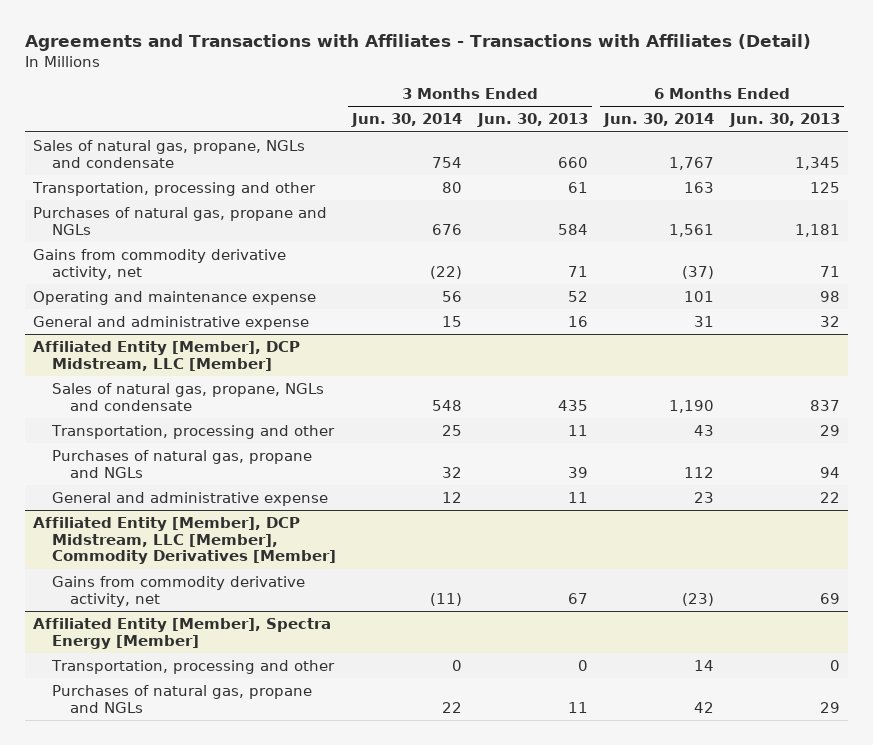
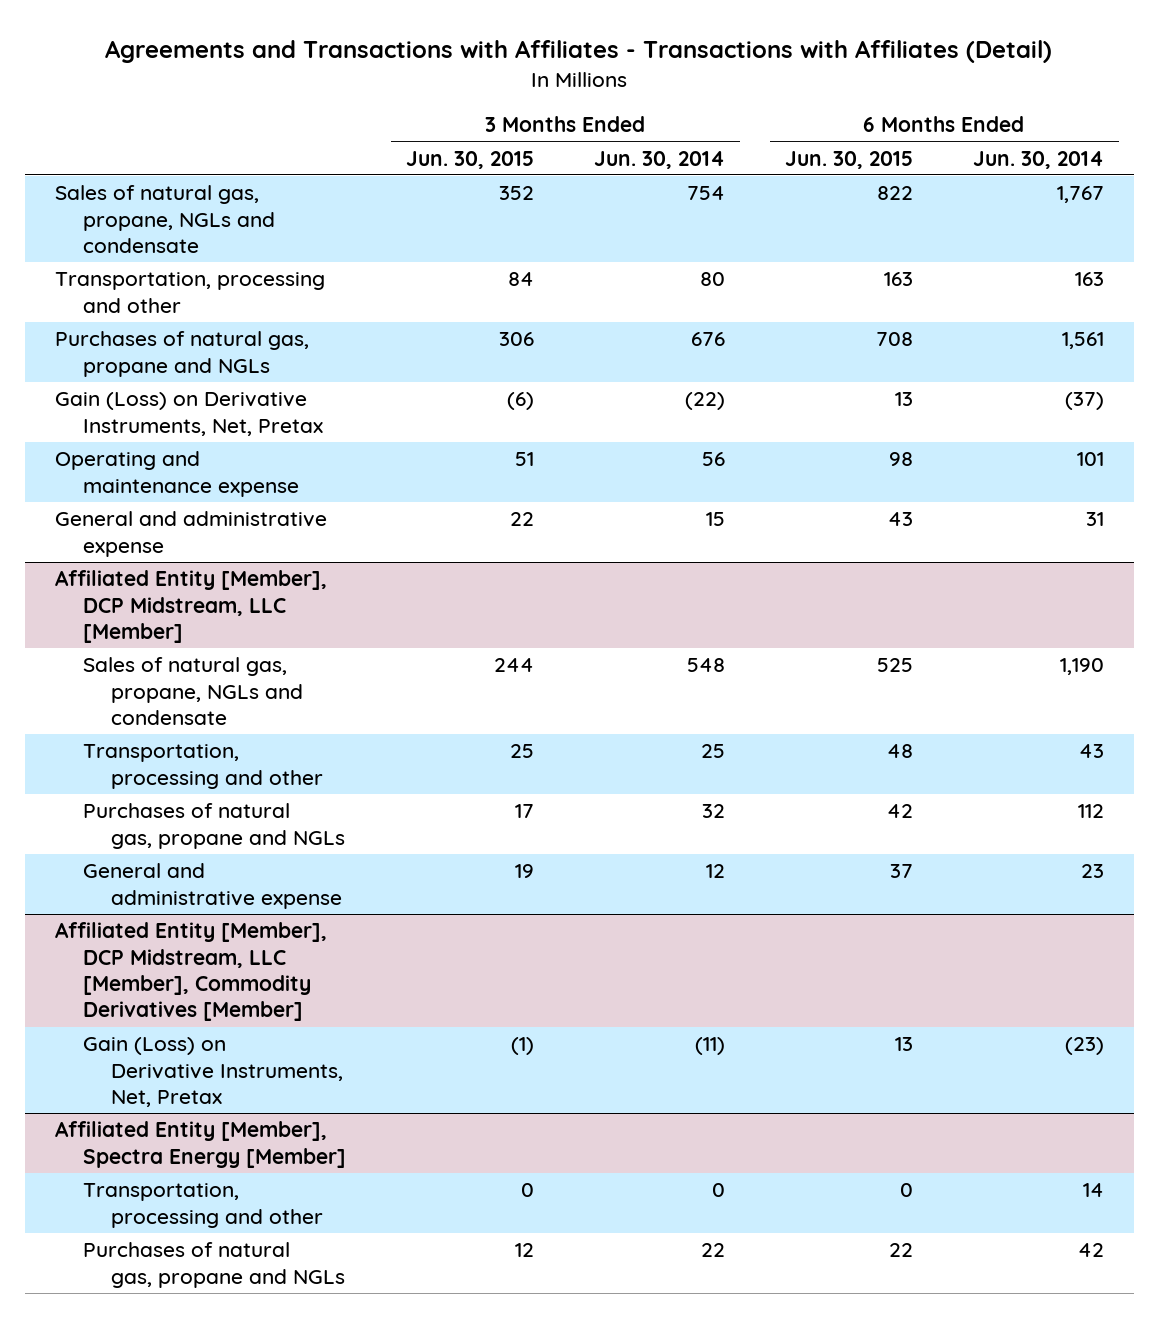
[476,113,588,128] Jun. 30, 2013 -> none
[729,113,841,128] Jun. 30, 2013 -> none
none -> [405,150,534,169] Jun. 30, 2015
none -> [784,150,913,169] Jun. 30, 2015
[33,248,287,280] Gains from commodity derivative activity, net -> [55,392,324,436] Gain (Loss) on Derivative Instruments, Net, Pretax
[51,575,305,607] Gains from commodity derivative activity, net -> [83,1037,343,1107] Gain (Loss) on Derivative Instruments, Net, Pretax

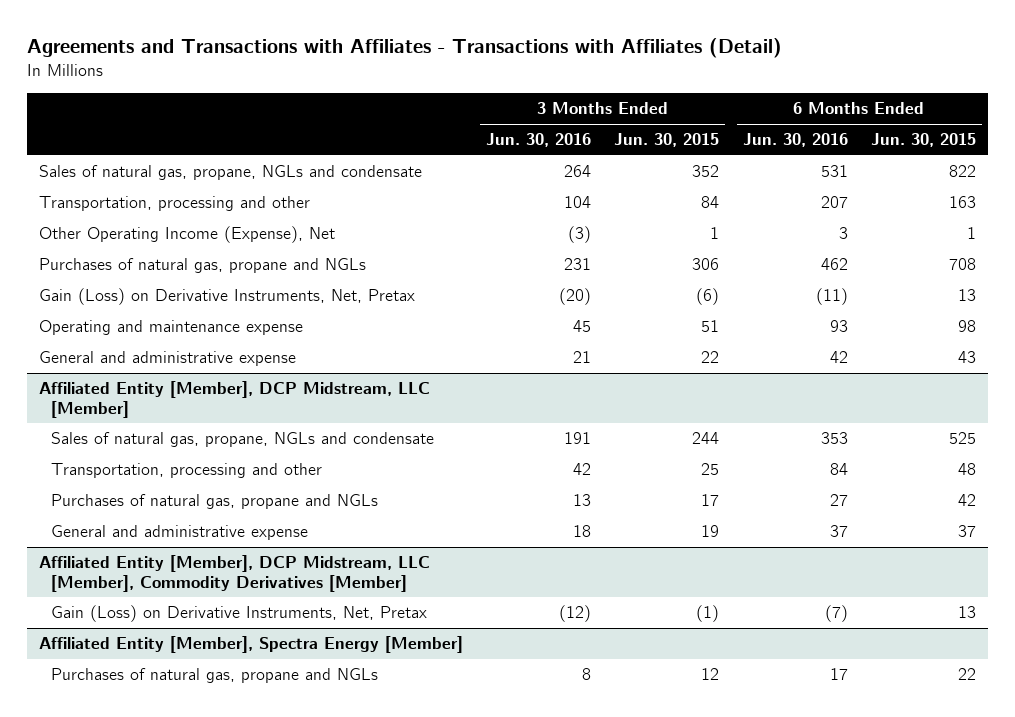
[593,150,725,169] Jun. 30, 2014 -> none
[972,150,1104,169] Jun. 30, 2014 -> none
none -> [486,133,592,148] Jun. 30, 2016
none -> [742,133,848,148] Jun. 30, 2016
none -> [38,226,335,244] Other Operating Income (Expense), Net
[83,1183,323,1228] Transportation, processing and other -> none

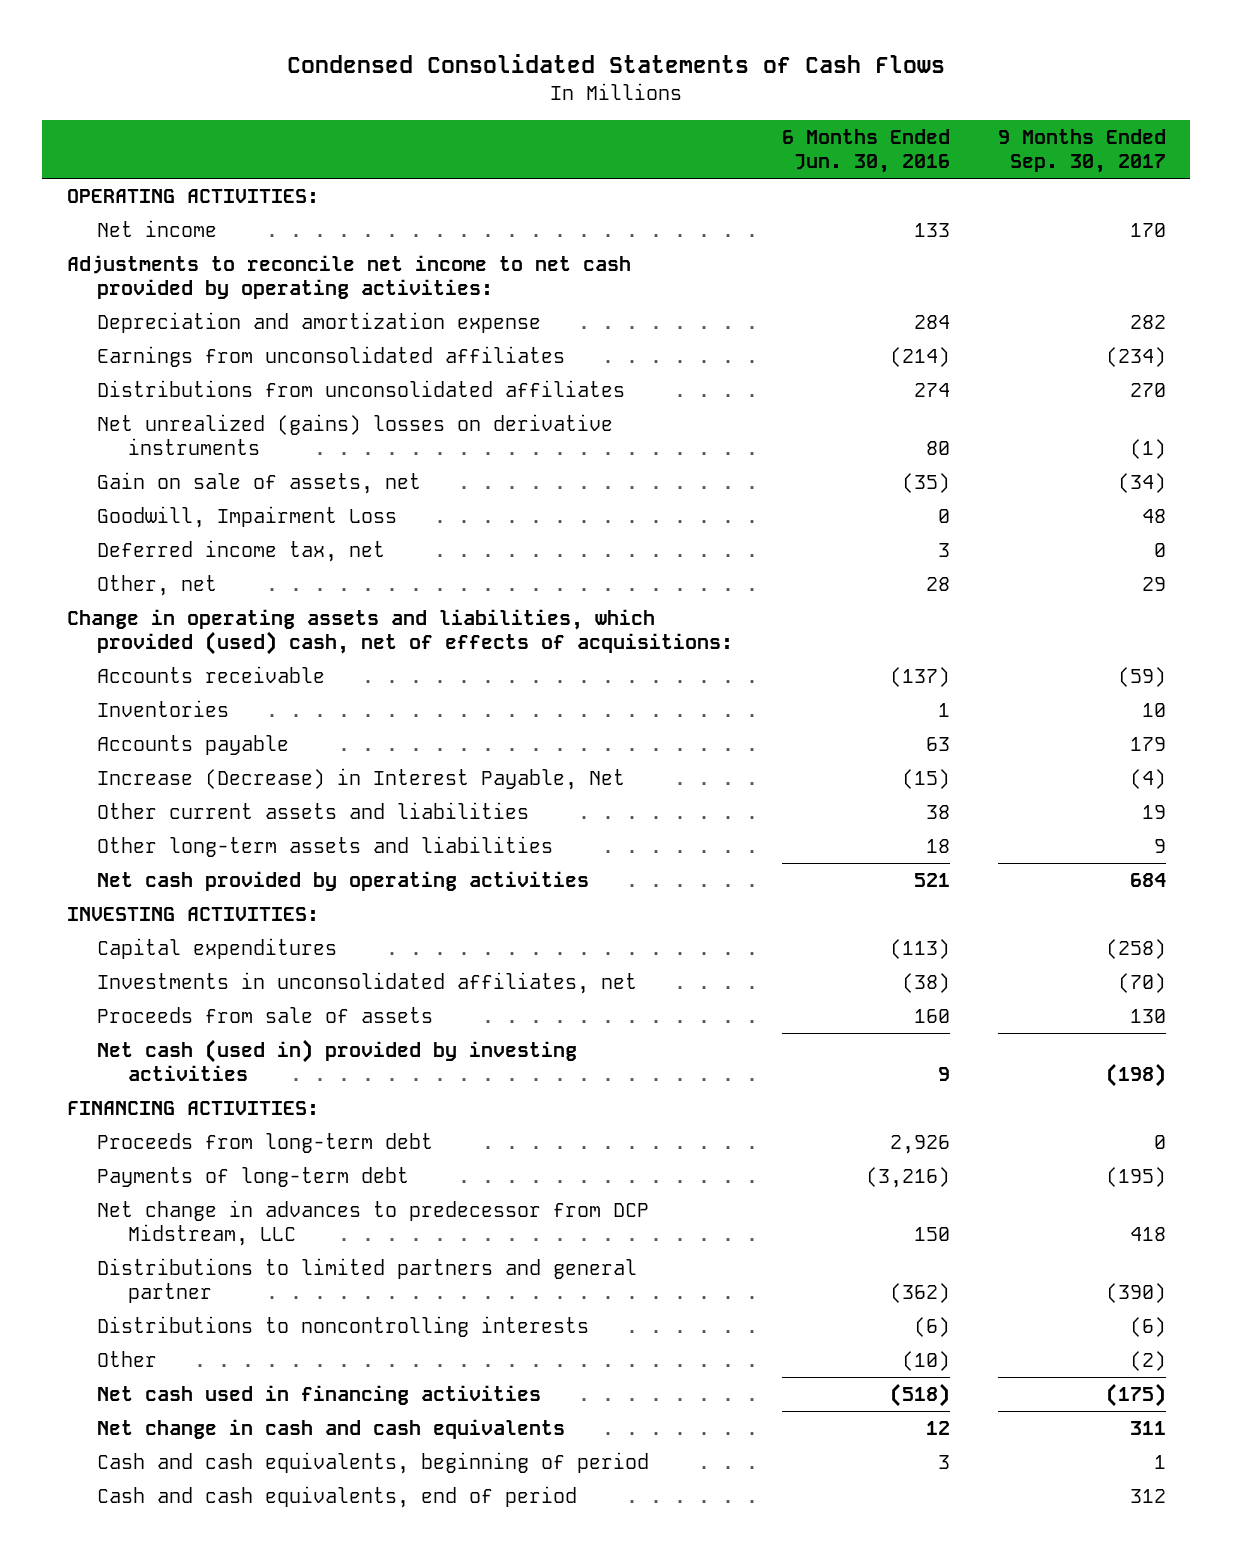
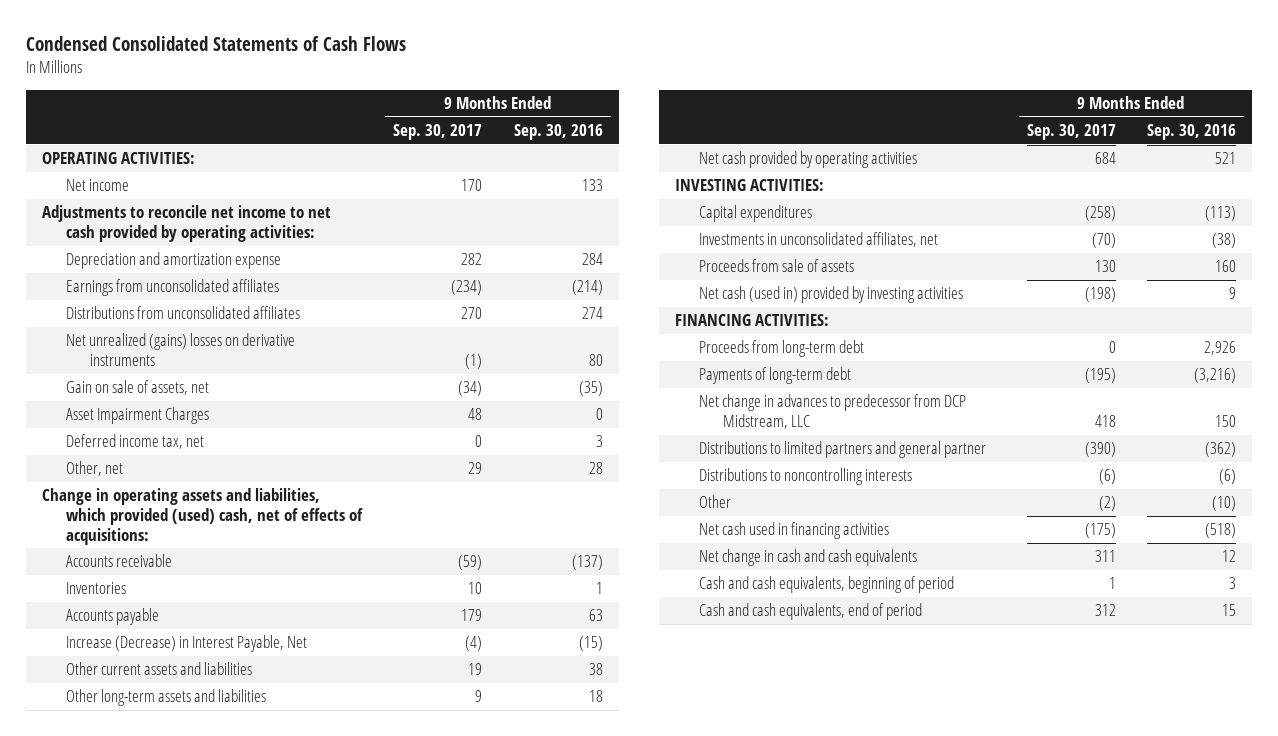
[781,129,950,174] 6 Months Ended Jun. 30, 2016 -> none
none -> [513,123,603,140] Sep. 30, 2016
[97,506,398,529] Goodwill, Impairment Loss -> none
none -> [65,407,209,425] Asset Impairment Charges

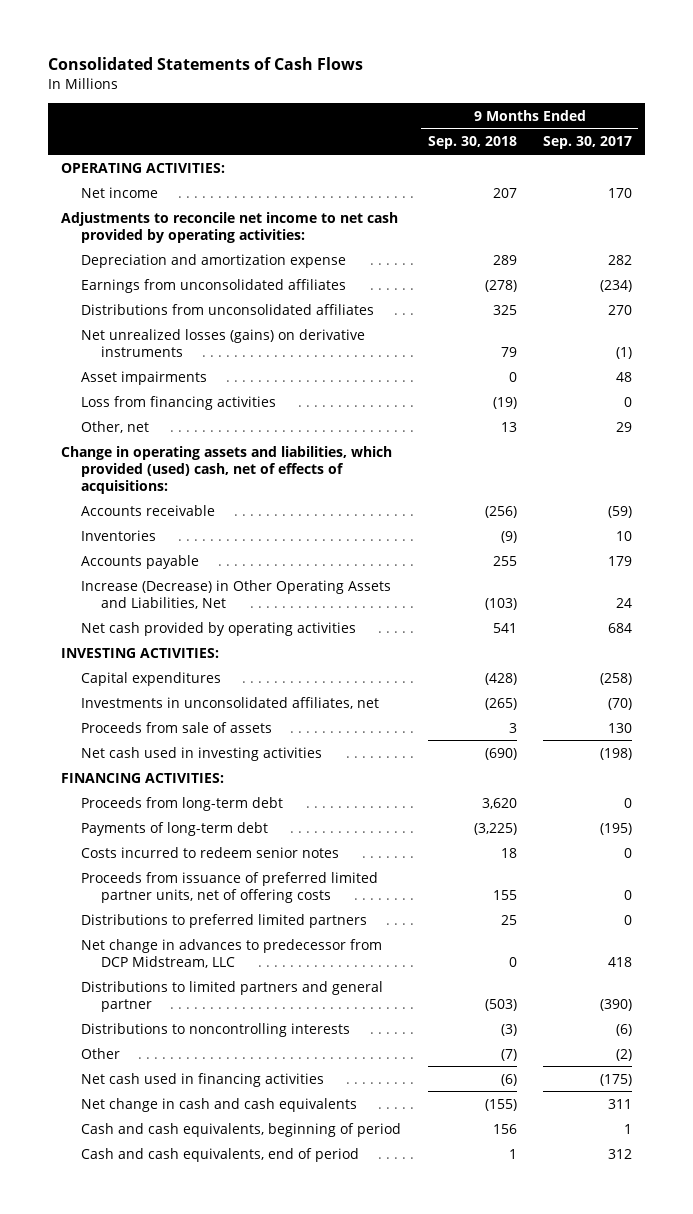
[26,36,407,52] Condensed Consolidated Statements of Cash Flows -> [48,57,364,71] Consolidated Statements of Cash Flows
[513,123,603,140] Sep. 30, 2016 -> none
none -> [427,136,517,150] Sep. 30, 2018
[65,380,209,396] Gain on sale of assets, net -> none
[65,434,204,450] Deferred income tax, net -> none
[65,333,295,366] Net unrealized (gains) losses on derivative instruments -> [81,328,366,357] Net unrealized losses (gains) on derivative instruments
[65,407,209,425] Asset Impairment Charges -> [81,370,208,385] Asset impairments
none -> [81,395,277,410] Loss from financing activities
[65,635,307,653] Increase (Decrease) in Interest Payable, Net -> none
[65,662,252,676] Other current assets and liabilities -> none
[65,689,266,707] Other long-term assets and liabilities -> none
none -> [81,579,392,609] Increase (Decrease) in Other Operating Assets and Liabilities, Net
[699,286,964,304] Net cash (used in) provided by investing activities -> [81,746,323,761] Net cash used in investing activities
none -> [81,846,340,858] Costs incurred to redeem senior notes
none -> [81,871,379,903] Proceeds from issuance of preferred limited partner units, net of offering costs
none -> [81,913,368,928] Distributions to preferred limited partners

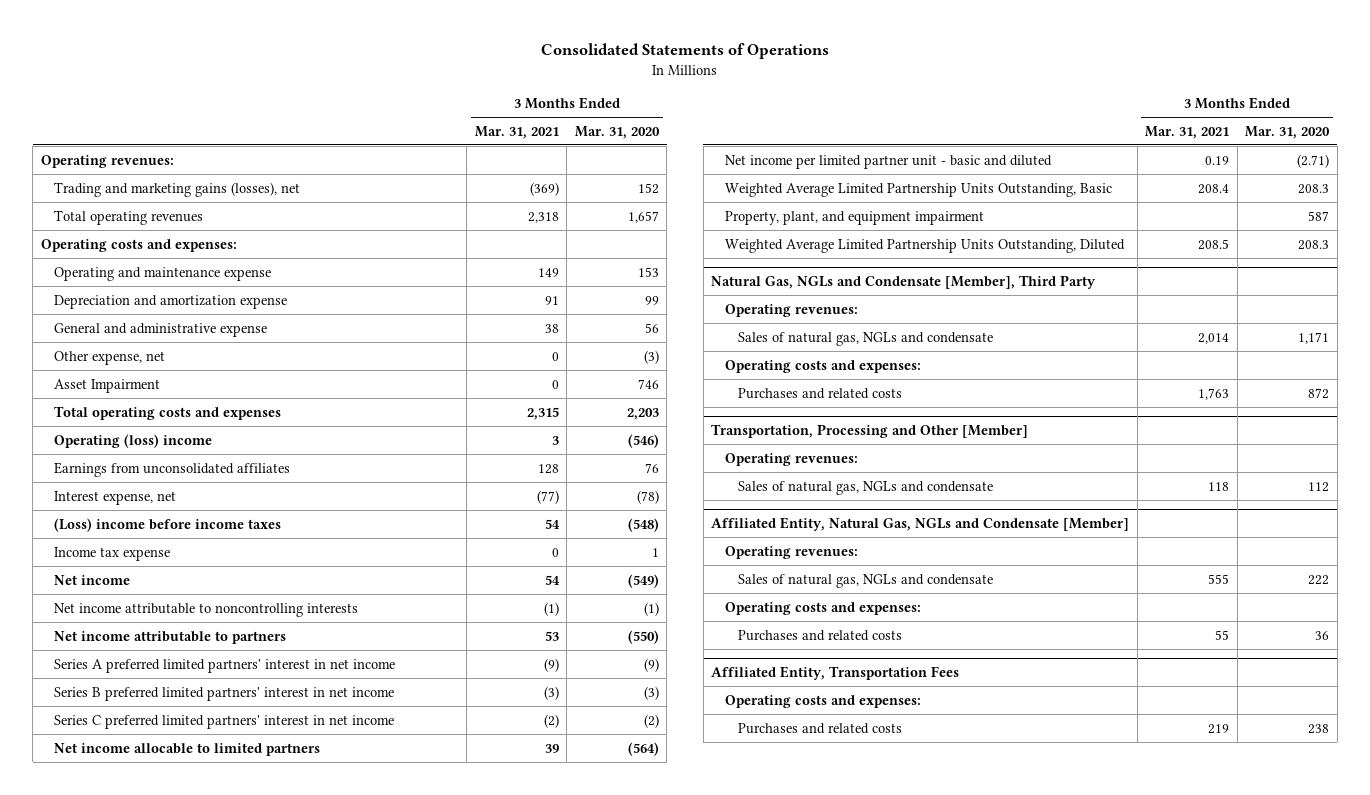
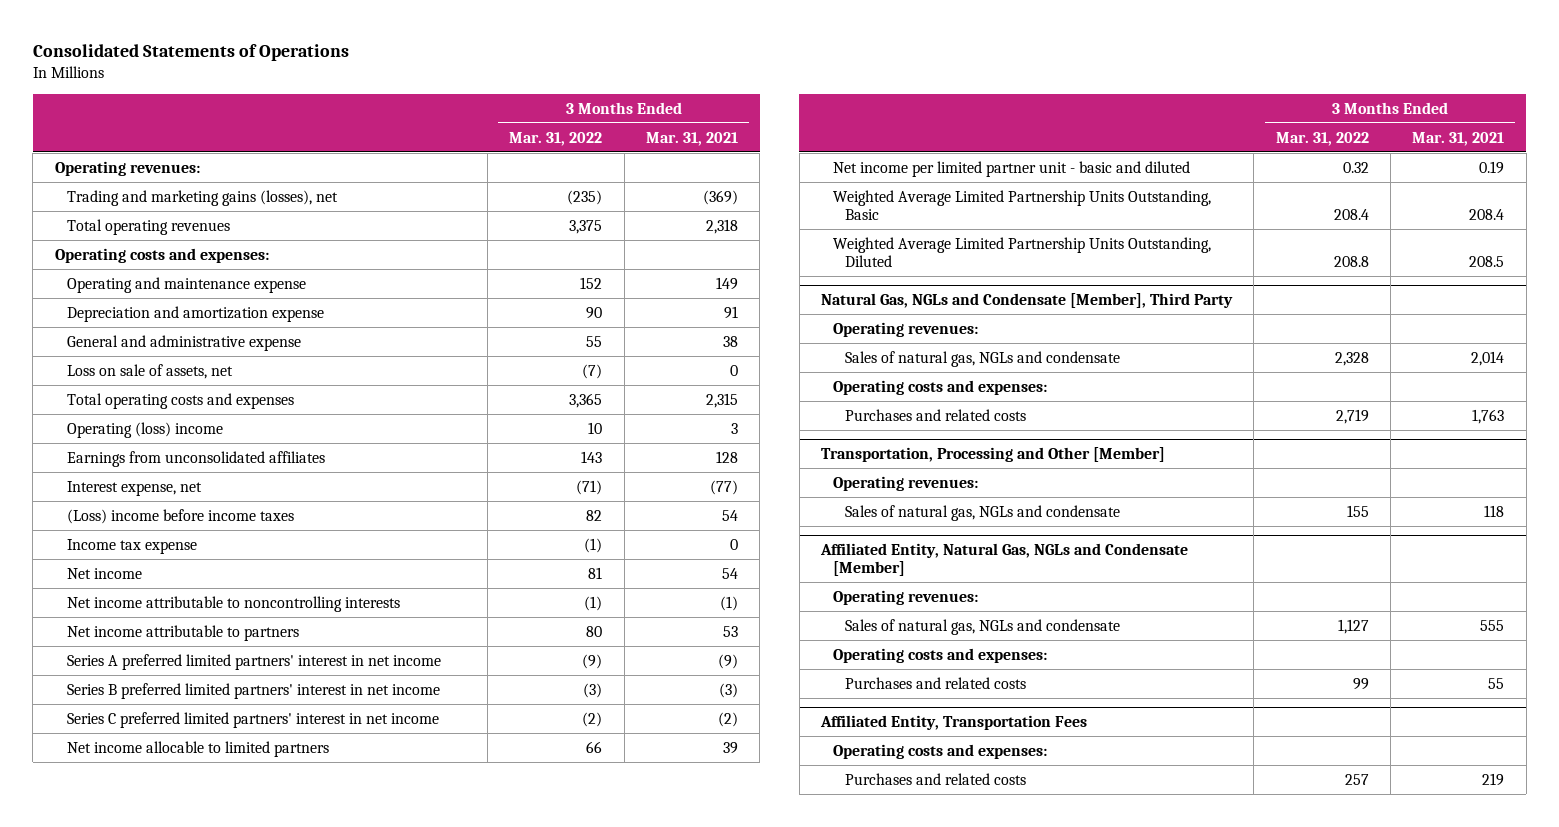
[574,125,660,139] Mar. 31, 2020 -> none
none -> [509,131,603,146] Mar. 31, 2022
[54,350,166,365] Other expense, net -> none
[54,378,161,393] Asset Impairment -> none
none -> [66,363,233,379] Loss on sale of assets, net
[724,210,984,225] Property, plant, and equipment impairment -> none

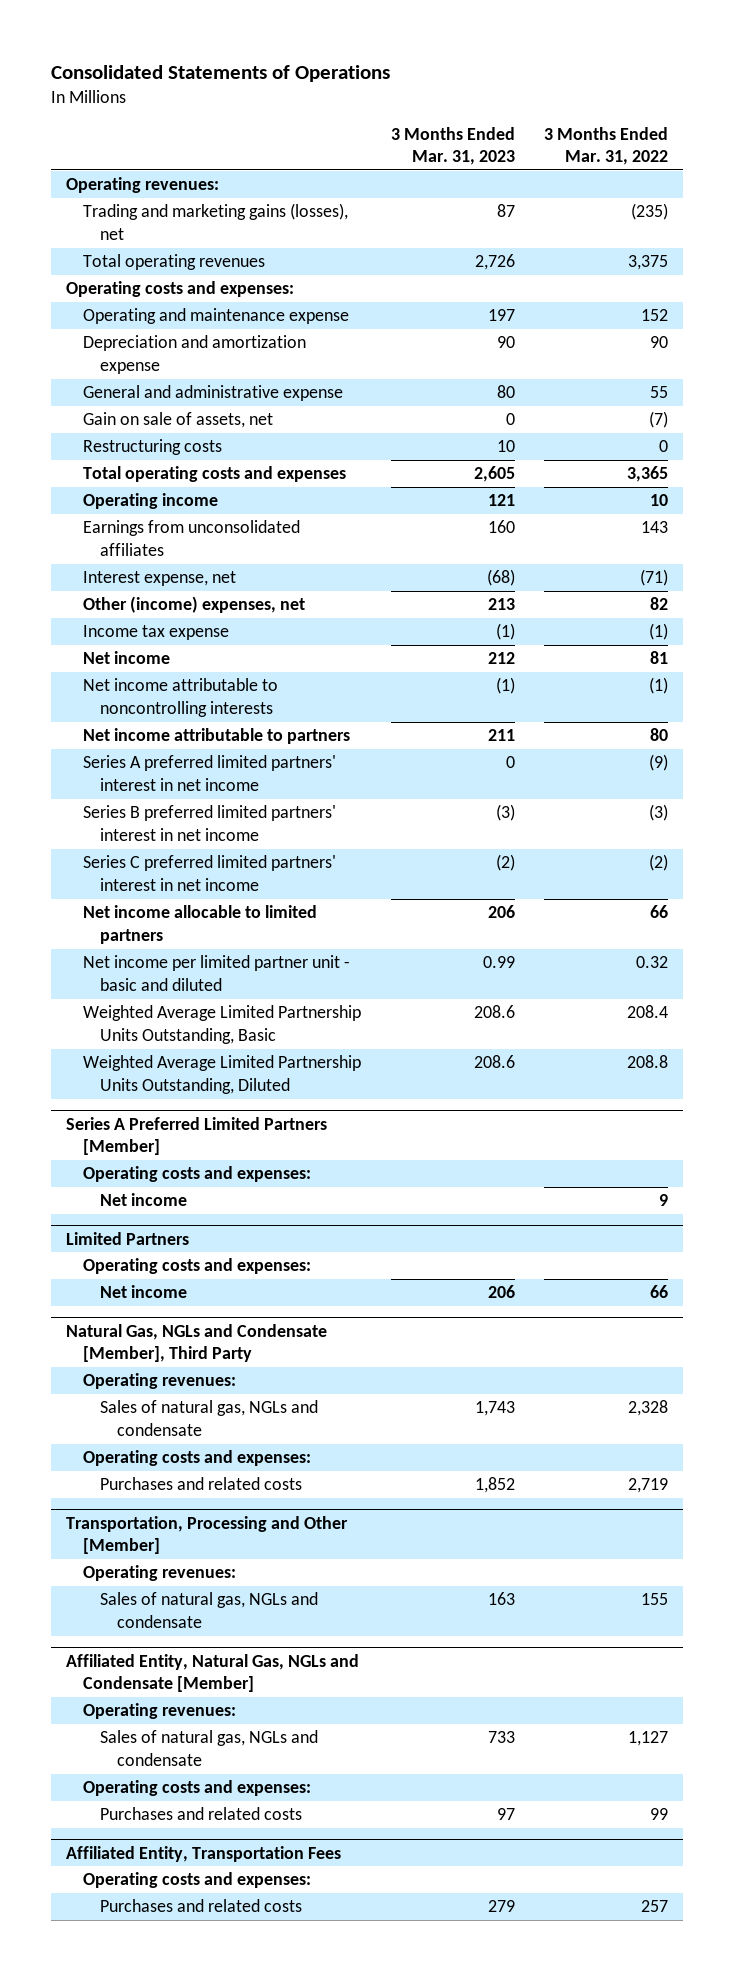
[646,131,739,146] Mar. 31, 2021 -> none
none -> [390,126,515,166] 3 Months Ended Mar. 31, 2023
[66,363,233,379] Loss on sale of assets, net -> [82,412,273,429] Gain on sale of assets, net
none -> [82,439,222,456] Restructuring costs
[66,421,223,438] Operating (loss) income -> [82,493,218,510] Operating income
[66,508,294,524] (Loss) income before income taxes -> [82,596,305,614] Other (income) expenses, net
none -> [65,1116,327,1156] Series A Preferred Limited Partners [Member]
none -> [82,1166,311,1183] Operating costs and expenses:
none -> [99,1193,187,1207] Net income
none -> [65,1231,189,1245] Limited Partners
none -> [82,1258,311,1275] Operating costs and expenses:
none -> [99,1285,187,1299] Net income

